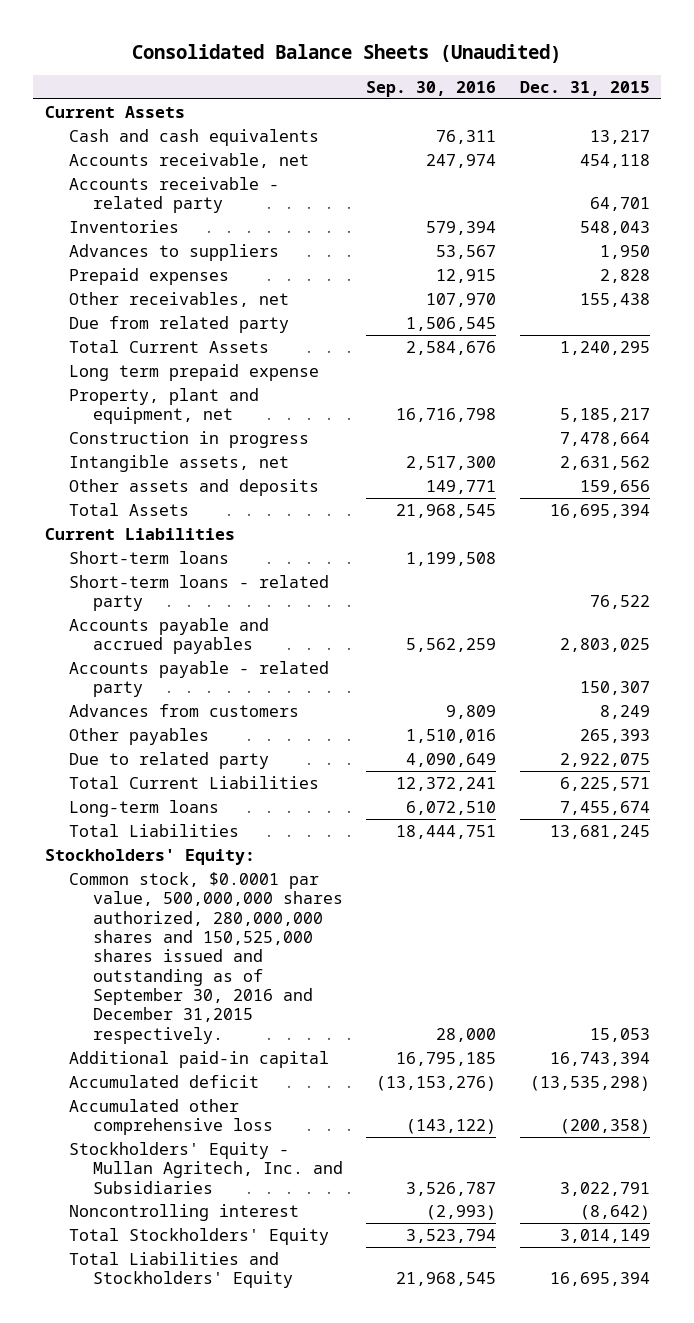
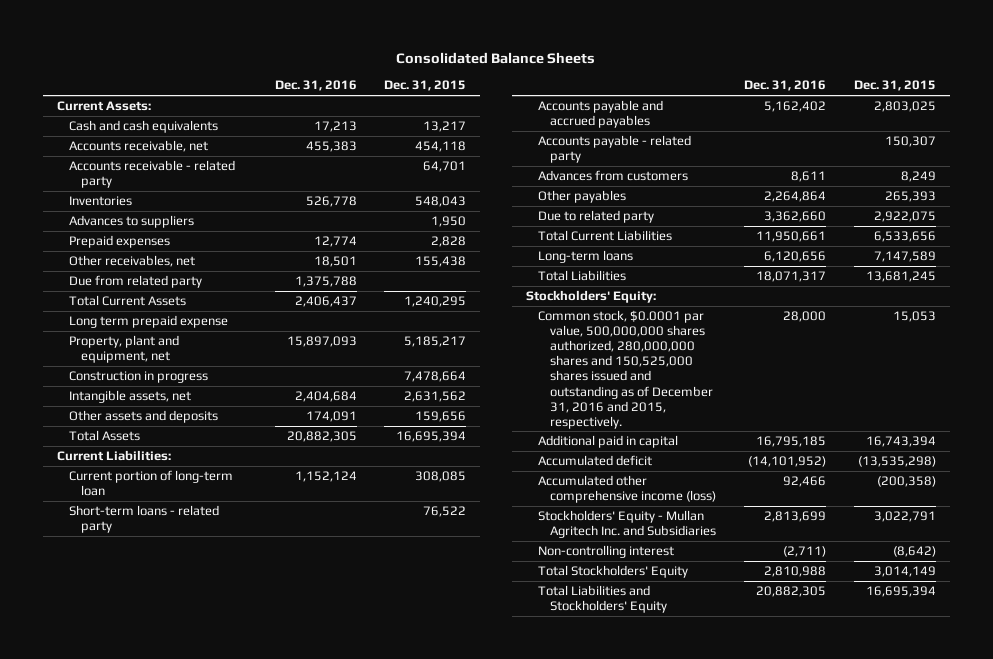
[132,43,562,63] Consolidated Balance Sheets (Unaudited) -> [396,51,596,64] Consolidated Balance Sheets
[366,80,497,97] Sep. 30, 2016 -> none
none -> [274,80,357,92] Dec. 31, 2016
[44,105,185,118] Current Assets -> [56,100,151,111] Current Assets:
[68,550,229,564] Short-term loans -> none
[44,527,235,540] Current Liabilities -> [56,449,171,461] Current Liabilities:
none -> [68,469,233,497] Current portion of long-term loan
[559,776,650,791] 6,225,571 -> [873,230,936,242] 6,533,656
[559,800,650,815] 7,455,674 -> [873,250,936,262] 7,147,589
[68,871,343,1044] Common stock, $0.0001 par value, 500,000,000 shares authorized, 280,000,000 shares and 150,525,000 shares issued and outstanding as of September 30, 2016 and December 31,2015 respectively. -> [538,309,714,429] Common stock, $0.0001 par value, 500,000,000 shares authorized, 280,000,000 shares and 150,525,000 shares issued and outstanding as of December 31, 2016 and 2015, respectively.
[68,1050,329,1068] Additional paid-in capital -> [538,434,679,448] Additional paid in capital
[68,1098,273,1136] Accumulated other comprehensive loss -> [538,474,717,504] Accumulated other comprehensive income (loss)
[68,1141,343,1194] Stockholders' Equity - Mullan Agritech, Inc. and Subsidiaries -> [538,509,717,539] Stockholders' Equity - Mullan Agritech Inc. and Subsidiaries
[68,1203,299,1221] Noncontrolling interest -> [538,544,675,558] Non-controlling interest

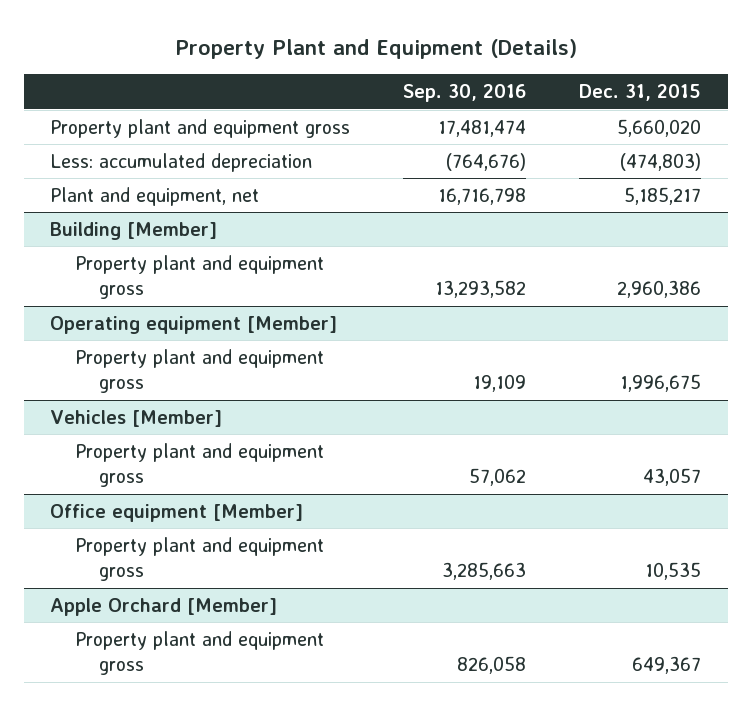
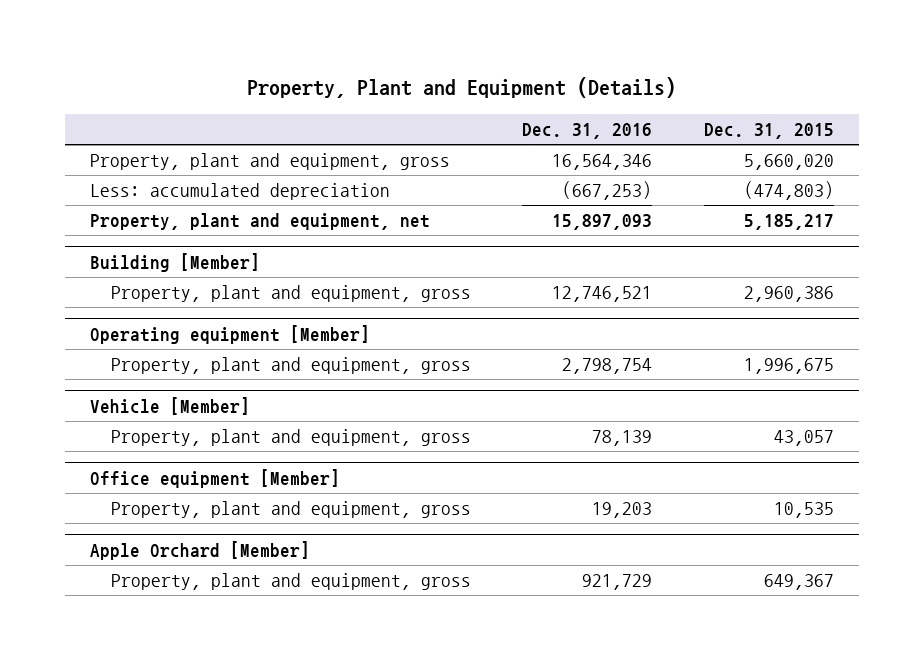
[174,38,577,59] Property Plant and Equipment (Details) -> [247,77,677,99] Property, Plant and Equipment (Details)
[403,84,527,103] Sep. 30, 2016 -> none
none -> [522,123,653,140] Dec. 31, 2016
[50,118,351,138] Property plant and equipment gross -> [90,153,451,171] Property, plant and equipment, gross
[50,186,260,206] Plant and equipment, net -> [90,213,431,231] Property, plant and equipment, net
[74,254,324,300] Property plant and equipment gross -> [110,285,471,303] Property, plant and equipment, gross
[74,348,324,394] Property plant and equipment gross -> [110,357,471,375] Property, plant and equipment, gross
[50,409,223,427] Vehicles [Member] -> [90,397,251,416] Vehicle [Member]
[74,442,324,488] Property plant and equipment gross -> [110,429,471,447] Property, plant and equipment, gross
[74,536,324,582] Property plant and equipment gross -> [110,501,471,519] Property, plant and equipment, gross
[74,630,324,676] Property plant and equipment gross -> [110,573,471,591] Property, plant and equipment, gross

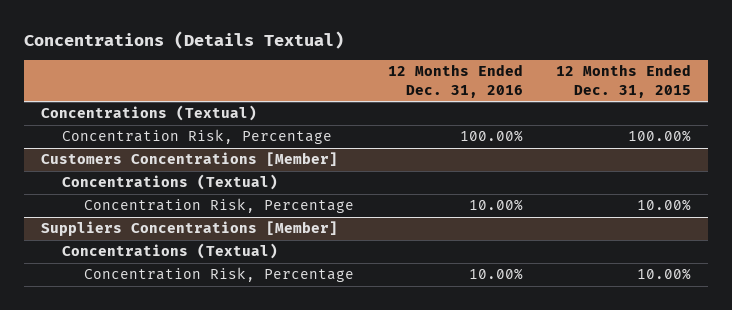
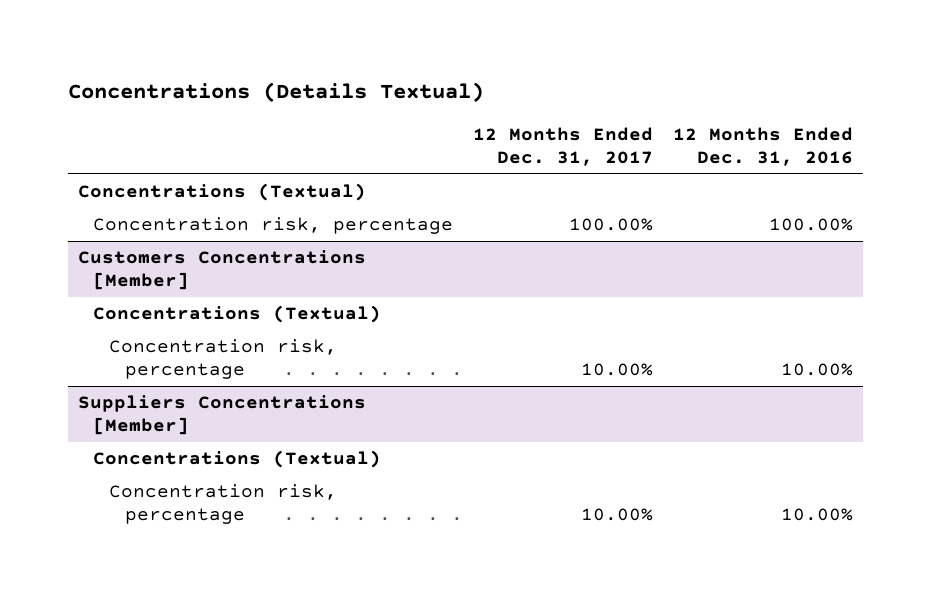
[556,64,692,98] 12 Months Ended Dec. 31, 2015 -> none
none -> [473,126,654,166] 12 Months Ended Dec. 31, 2017
[62,129,333,145] Concentration Risk, Percentage -> [93,217,454,235] Concentration risk, percentage
[84,198,355,214] Concentration Risk, Percentage -> [109,339,338,380] Concentration risk, percentage
[84,267,355,283] Concentration Risk, Percentage -> [109,484,338,525] Concentration risk, percentage

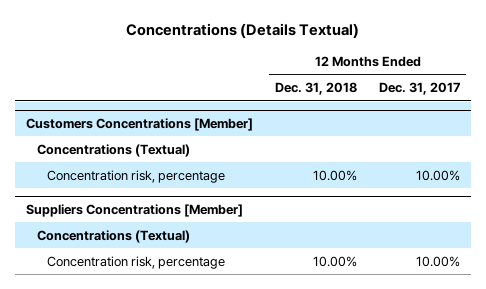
[673,126,854,166] 12 Months Ended Dec. 31, 2016 -> none
none -> [274,81,357,95] Dec. 31, 2018
[77,183,366,202] Concentrations (Textual) -> none
[93,217,454,235] Concentration risk, percentage -> none

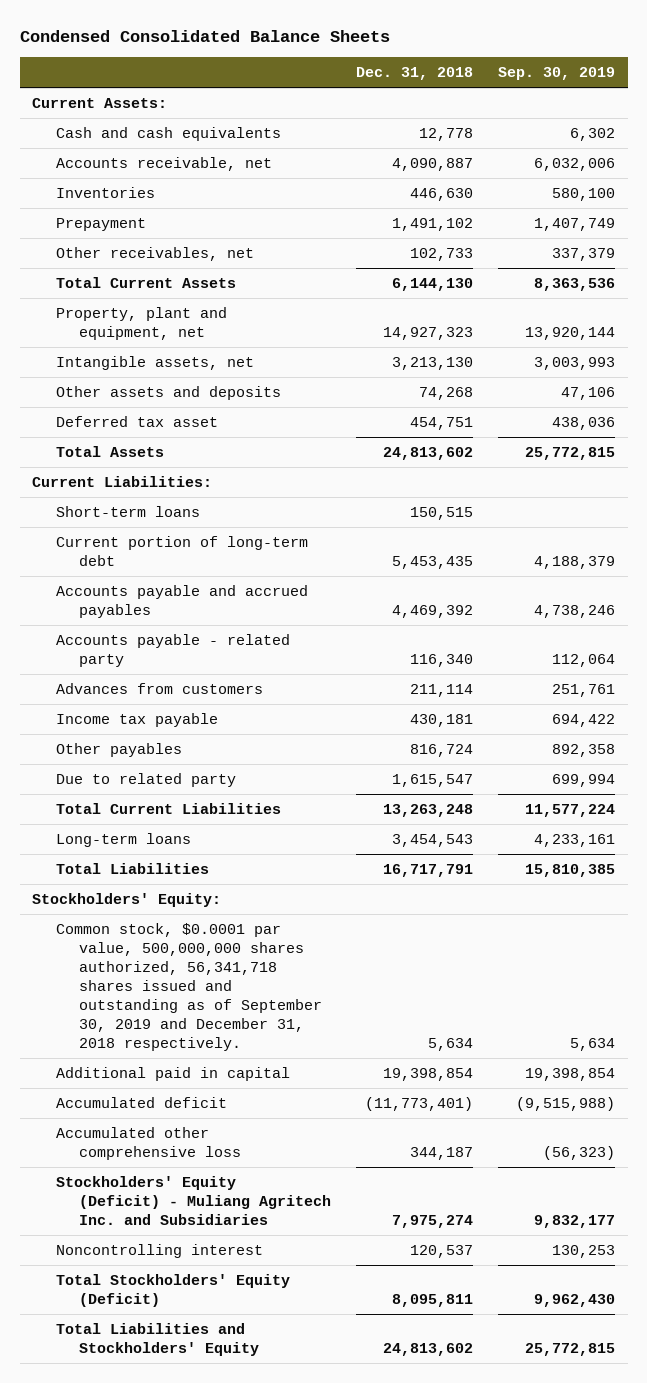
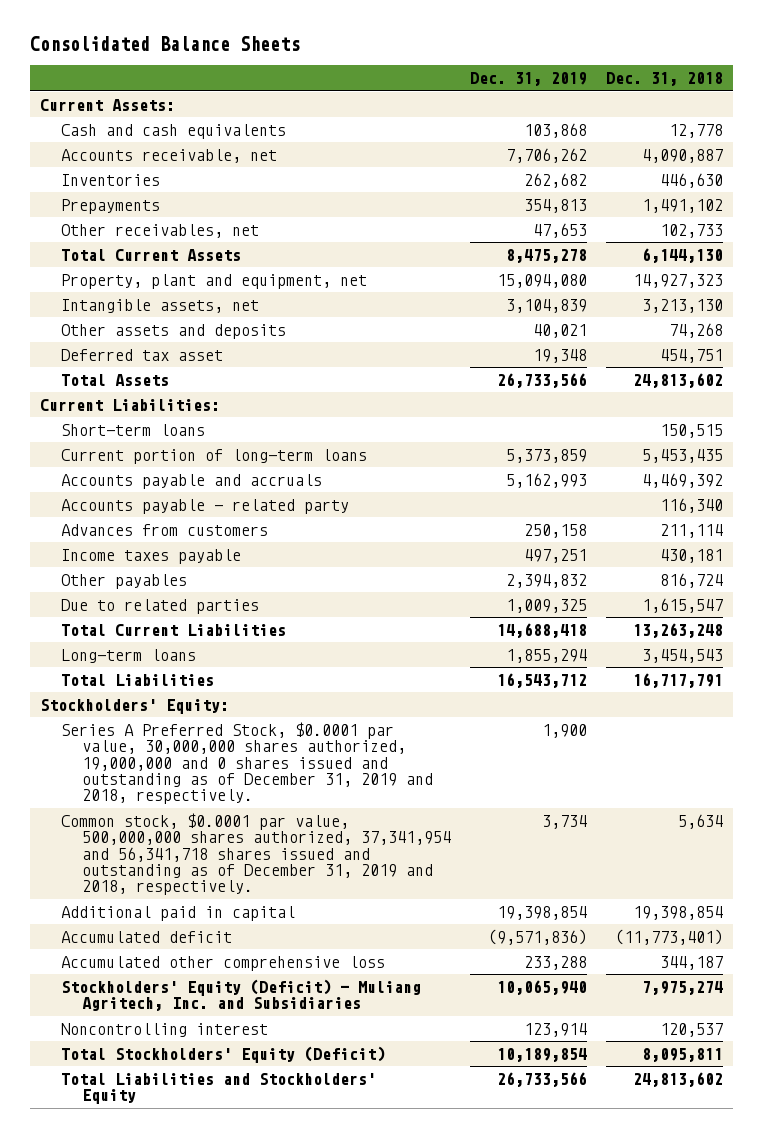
[19,30,390,43] Condensed Consolidated Balance Sheets -> [30,36,301,52] Consolidated Balance Sheets
[498,66,616,80] Sep. 30, 2019 -> none
none -> [469,72,587,87] Dec. 31, 2019
[55,217,146,231] Prepayment -> [60,198,160,214] Prepayments
[55,535,308,566] Current portion of long-term debt -> [60,448,367,464] Current portion of long-term loans
[55,584,308,618] Accounts payable and accrued payables -> [60,473,322,489] Accounts payable and accruals
[55,712,218,727] Income tax payable -> [60,548,241,564] Income taxes payable
[55,772,236,787] Due to related party -> [60,598,259,614] Due to related parties
none -> [60,721,433,805] Series A Preferred Stock, $0.0001 par value, 30,000,000 shares authorized, 19,000,000 and 0 shares issued and outstanding as of December 31, 2019 and 2018, respectively.
[55,922,323,1051] Common stock, $0.0001 par value, 500,000,000 shares authorized, 56,341,718 shares issued and outstanding as of September 30, 2019 and December 31, 2018 respectively. -> [60,812,451,896] Common stock, $0.0001 par value, 500,000,000 shares authorized, 37,341,954 and 56,341,718 shares issued and outstanding as of December 31, 2019 and 2018, respectively.
[55,1175,332,1225] Stockholders' Equity (Deficit) - Muliang Agritech Inc. and Subsidiaries -> [60,978,421,1012] Stockholders' Equity (Deficit) - Muliang Agritech, Inc. and Subsidiaries

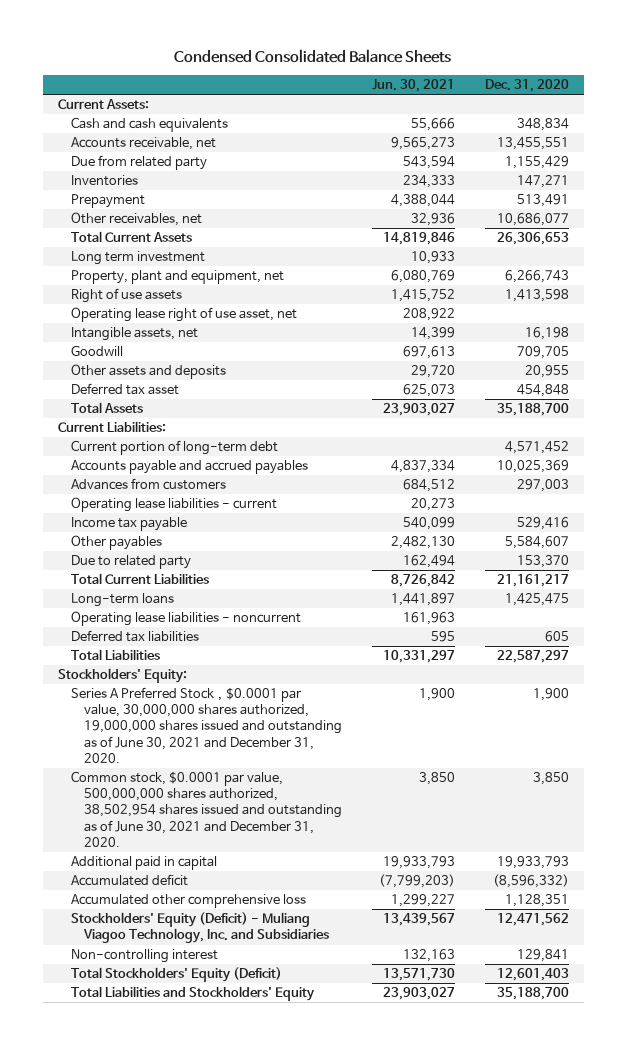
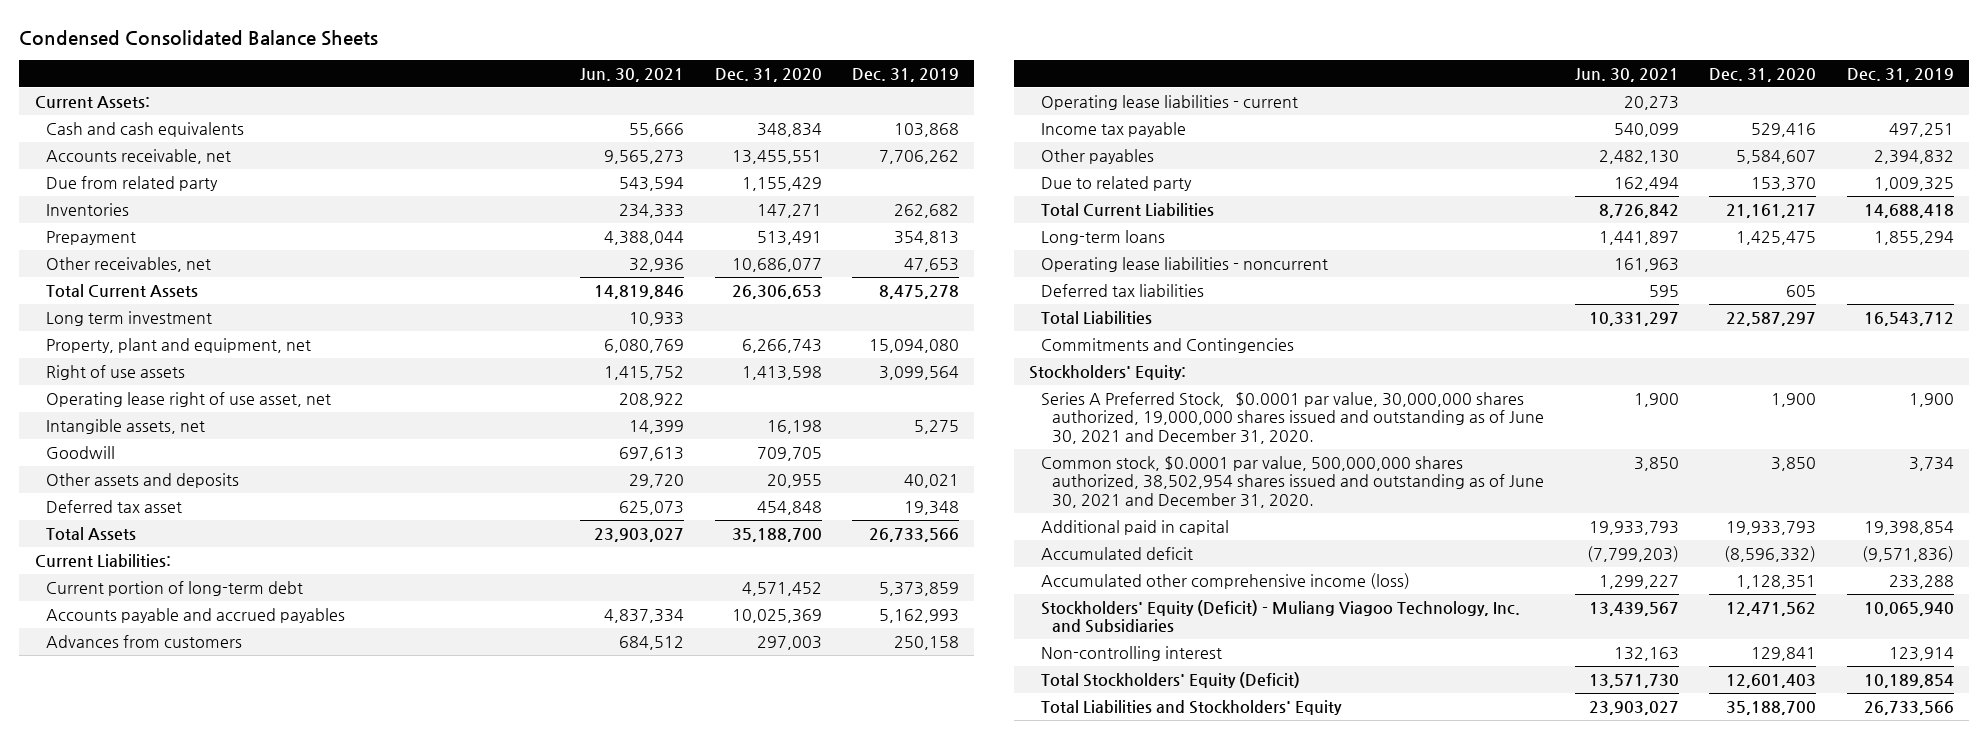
none -> [852,67,960,82] Dec. 31, 2019
none -> [1040,337,1294,353] Commitments and Contingencies
[70,894,306,909] Accumulated other comprehensive loss -> [1040,572,1410,589] Accumulated other comprehensive income (loss)

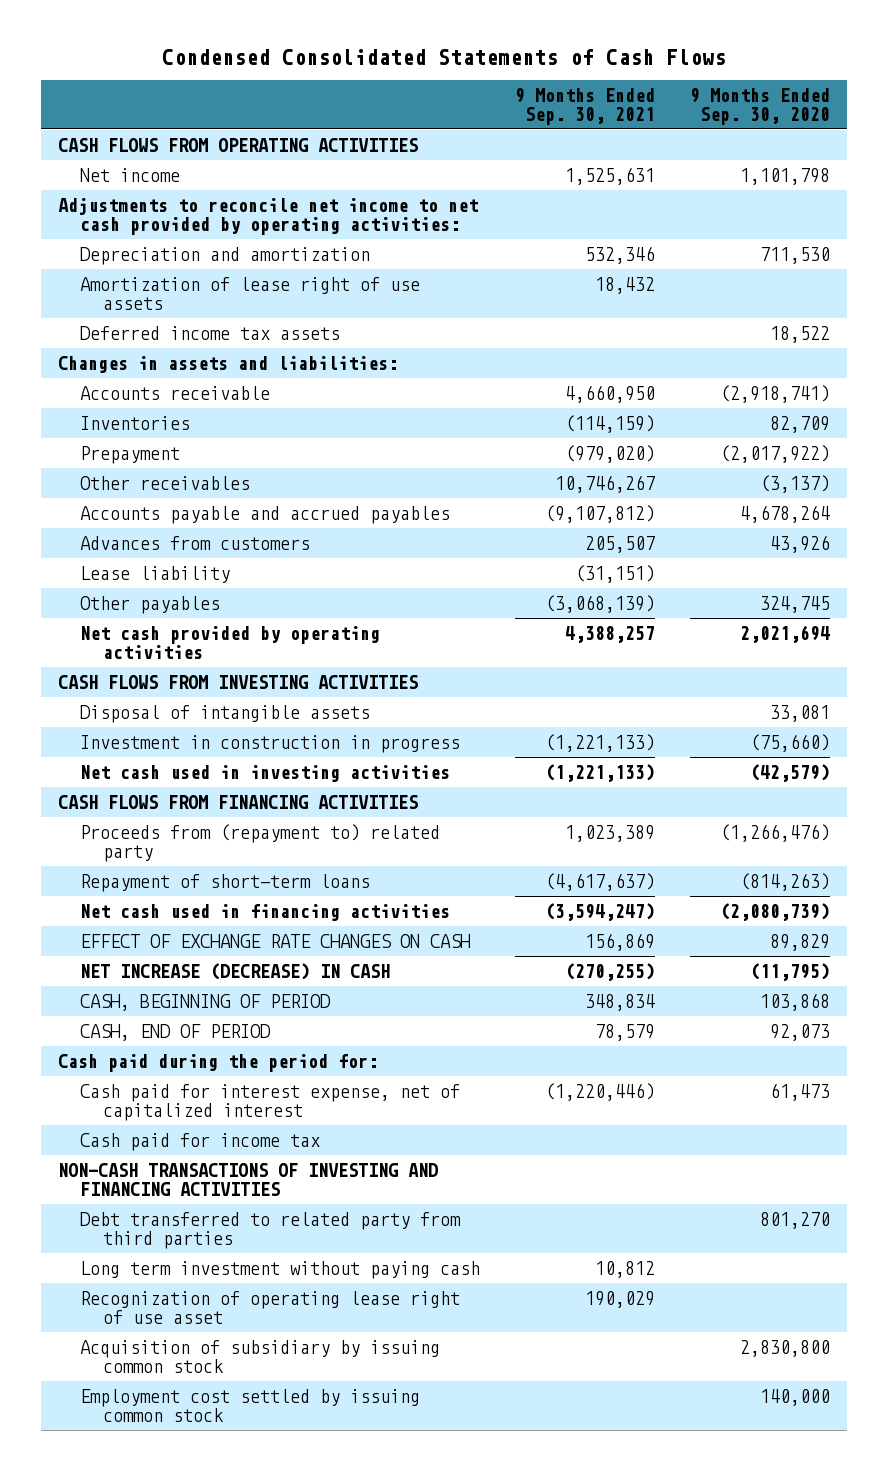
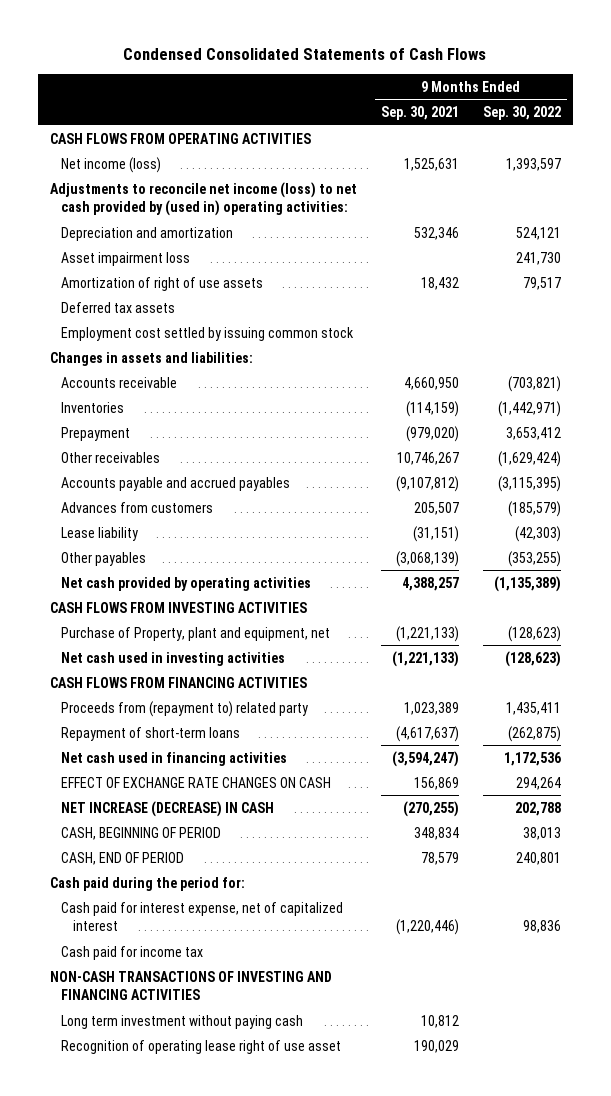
[689,87,830,125] 9 Months Ended Sep. 30, 2020 -> none
none -> [482,106,561,121] Sep. 30, 2022
[80,168,181,183] Net income -> [61,156,162,173] Net income (loss)
[58,198,479,235] Adjustments to reconcile net income to net cash provided by operating activities: -> [49,181,357,216] Adjustments to reconcile net income (loss) to net cash provided by (used in) operating activities:
none -> [61,251,191,266] Asset impairment loss
[80,277,421,310] Amortization of lease right of use assets -> [61,276,264,291] Amortization of right of use assets
[80,326,341,341] Deferred income tax assets -> [61,301,176,313] Deferred tax assets
[80,1389,421,1422] Employment cost settled by issuing common stock -> [61,326,355,341] Employment cost settled by issuing common stock
[80,705,371,724] Disposal of intangible assets -> none
[80,735,461,754] Investment in construction in progress -> [61,626,331,641] Purchase of Property, plant and equipment, net
[80,1212,462,1249] Debt transferred to related party from third parties -> none
[80,1340,441,1373] Acquisition of subsidiary by issuing common stock -> none
[80,1291,461,1324] Recognization of operating lease right of use asset -> [61,1039,342,1054] Recognition of operating lease right of use asset

